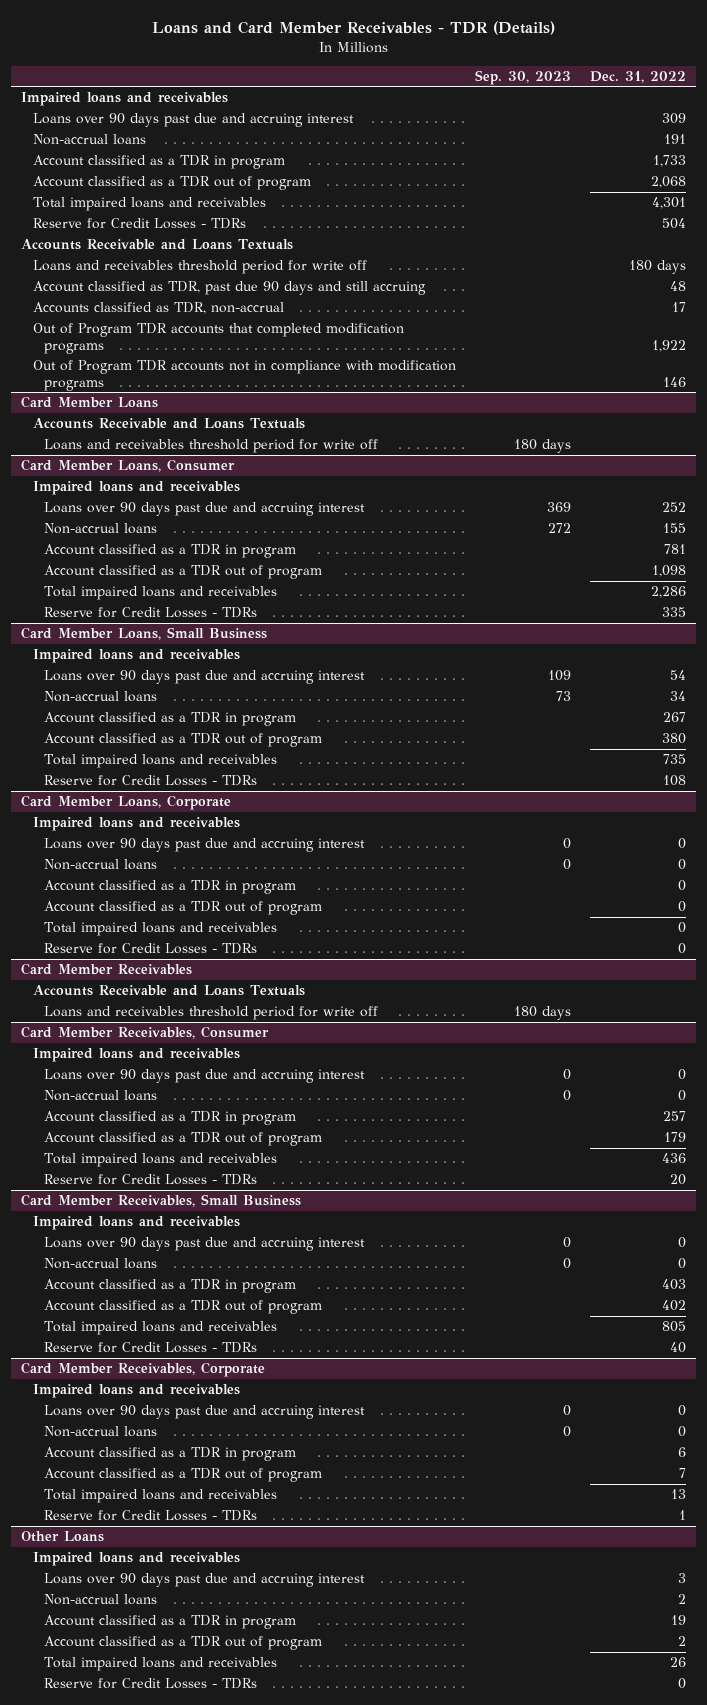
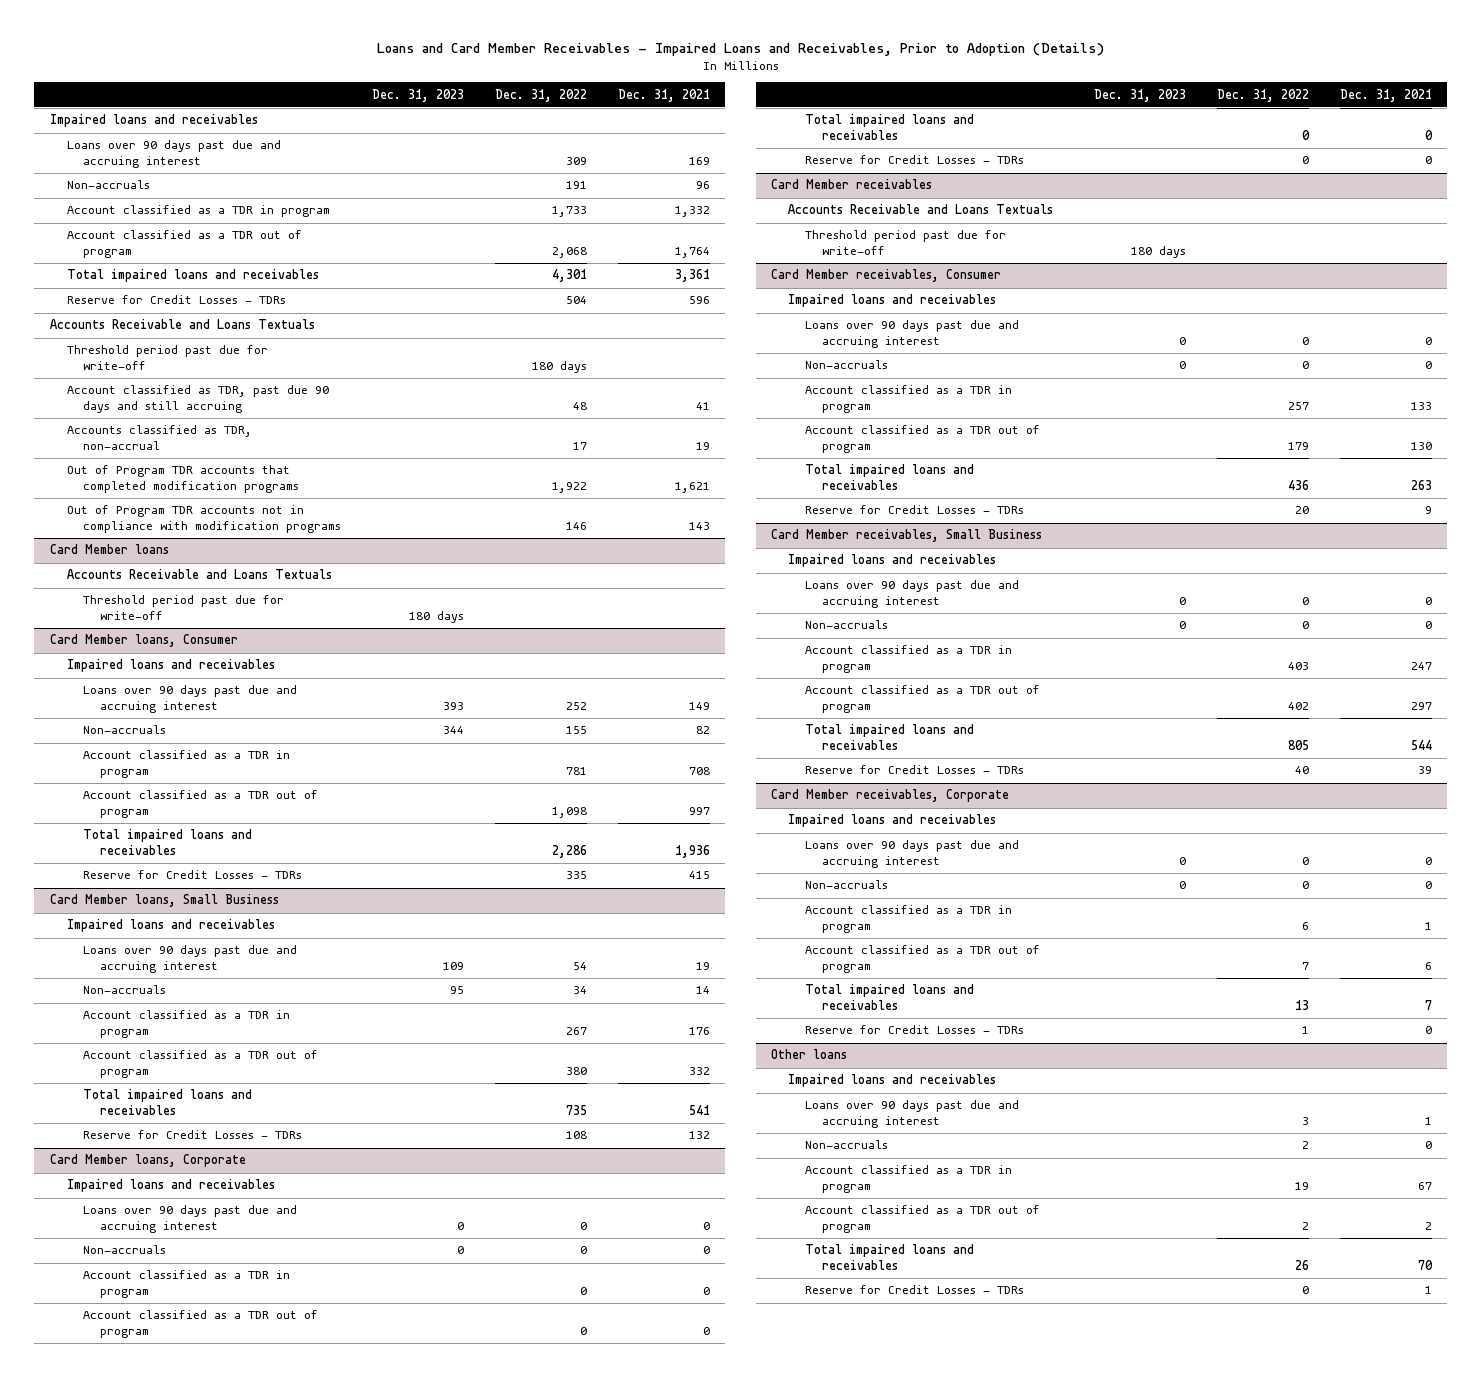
[151,20,555,35] Loans and Card Member Receivables - TDR (Details) -> [376,43,1104,57] Loans and Card Member Receivables - Impaired Loans and Receivables, Prior to Adoption (Details)
[474,69,571,85] Sep. 30, 2023 -> none
none -> [372,88,465,102] Dec. 31, 2023
none -> [618,88,711,102] Dec. 31, 2021
[32,134,146,146] Non-accrual loans -> [66,180,150,190] Non-accruals
[32,260,367,275] Loans and receivables threshold period for write off -> [66,345,268,370] Threshold period past due for write-off
[21,396,159,409] Card Member Loans -> [49,544,169,555] Card Member loans
[44,439,379,454] Loans and receivables threshold period for write off -> [83,595,285,620] Threshold period past due for write-off
[21,459,236,473] Card Member Loans, Consumer -> [49,634,238,648] Card Member loans, Consumer
[44,523,158,535] Non-accrual loans -> [83,725,167,735] Non-accruals
[21,627,268,641] Card Member Loans, Small Business -> [49,894,279,908] Card Member loans, Small Business
[44,691,158,703] Non-accrual loans -> [83,985,167,995] Non-accruals
[21,795,232,811] Card Member Loans, Corporate -> [49,1154,246,1168] Card Member loans, Corporate
[44,859,158,871] Non-accrual loans -> [83,1245,167,1255] Non-accruals
[21,963,193,976] Card Member Receivables -> [771,179,933,190] Card Member receivables
[44,1006,379,1021] Loans and receivables threshold period for write off -> [805,230,1007,255] Threshold period past due for write-off
[21,1026,270,1040] Card Member Receivables, Consumer -> [771,269,1002,283] Card Member receivables, Consumer
[44,1090,158,1102] Non-accrual loans -> [805,360,889,370] Non-accruals
[21,1194,302,1208] Card Member Receivables, Small Business -> [771,529,1043,543] Card Member receivables, Small Business
[44,1258,158,1270] Non-accrual loans -> [805,620,889,630] Non-accruals
[21,1362,266,1378] Card Member Receivables, Corporate -> [771,789,1010,803] Card Member receivables, Corporate
[44,1426,158,1438] Non-accrual loans -> [805,880,889,890] Non-accruals
[21,1531,105,1543] Other Loans -> [771,1049,848,1060] Other loans
[44,1594,158,1606] Non-accrual loans -> [805,1140,889,1150] Non-accruals

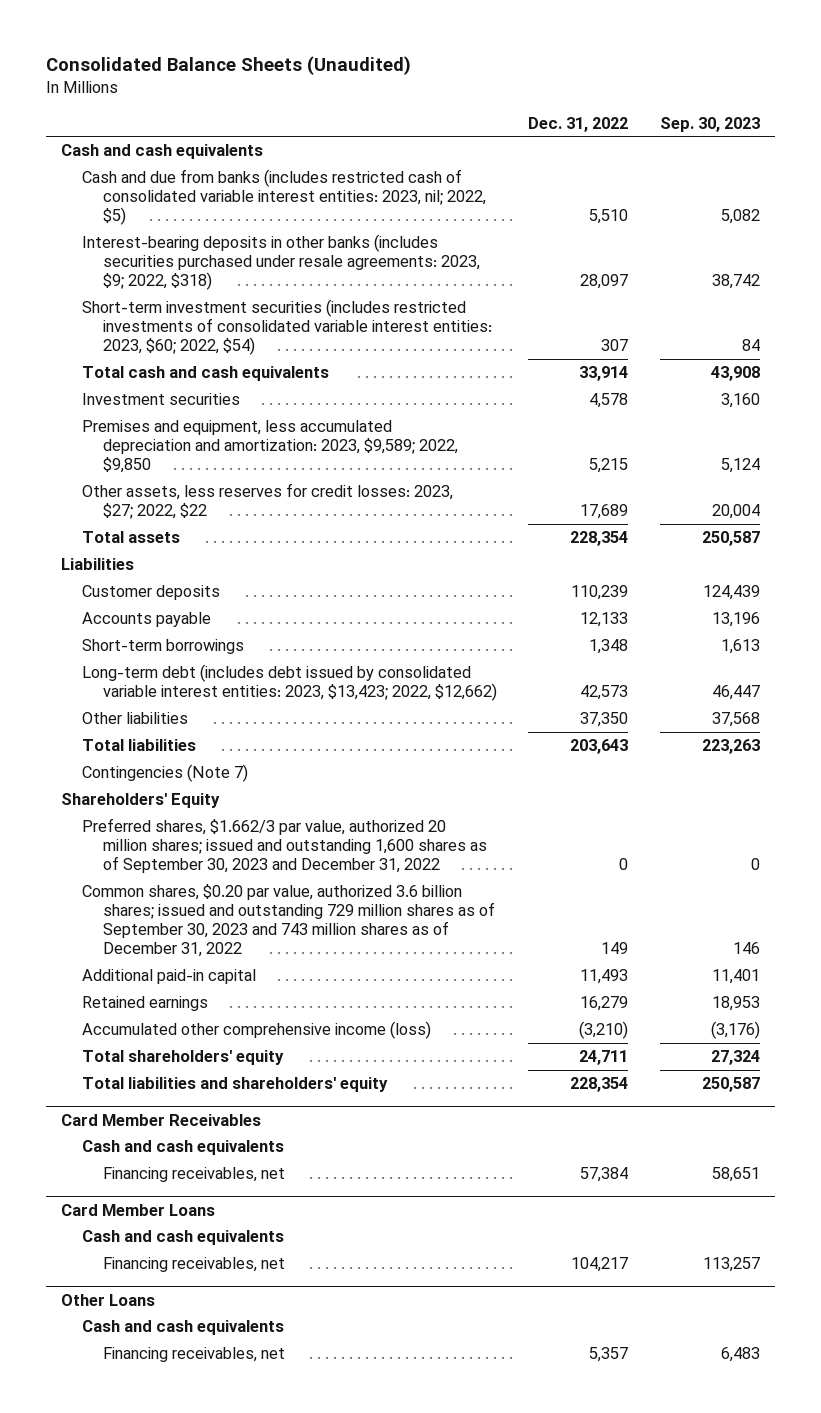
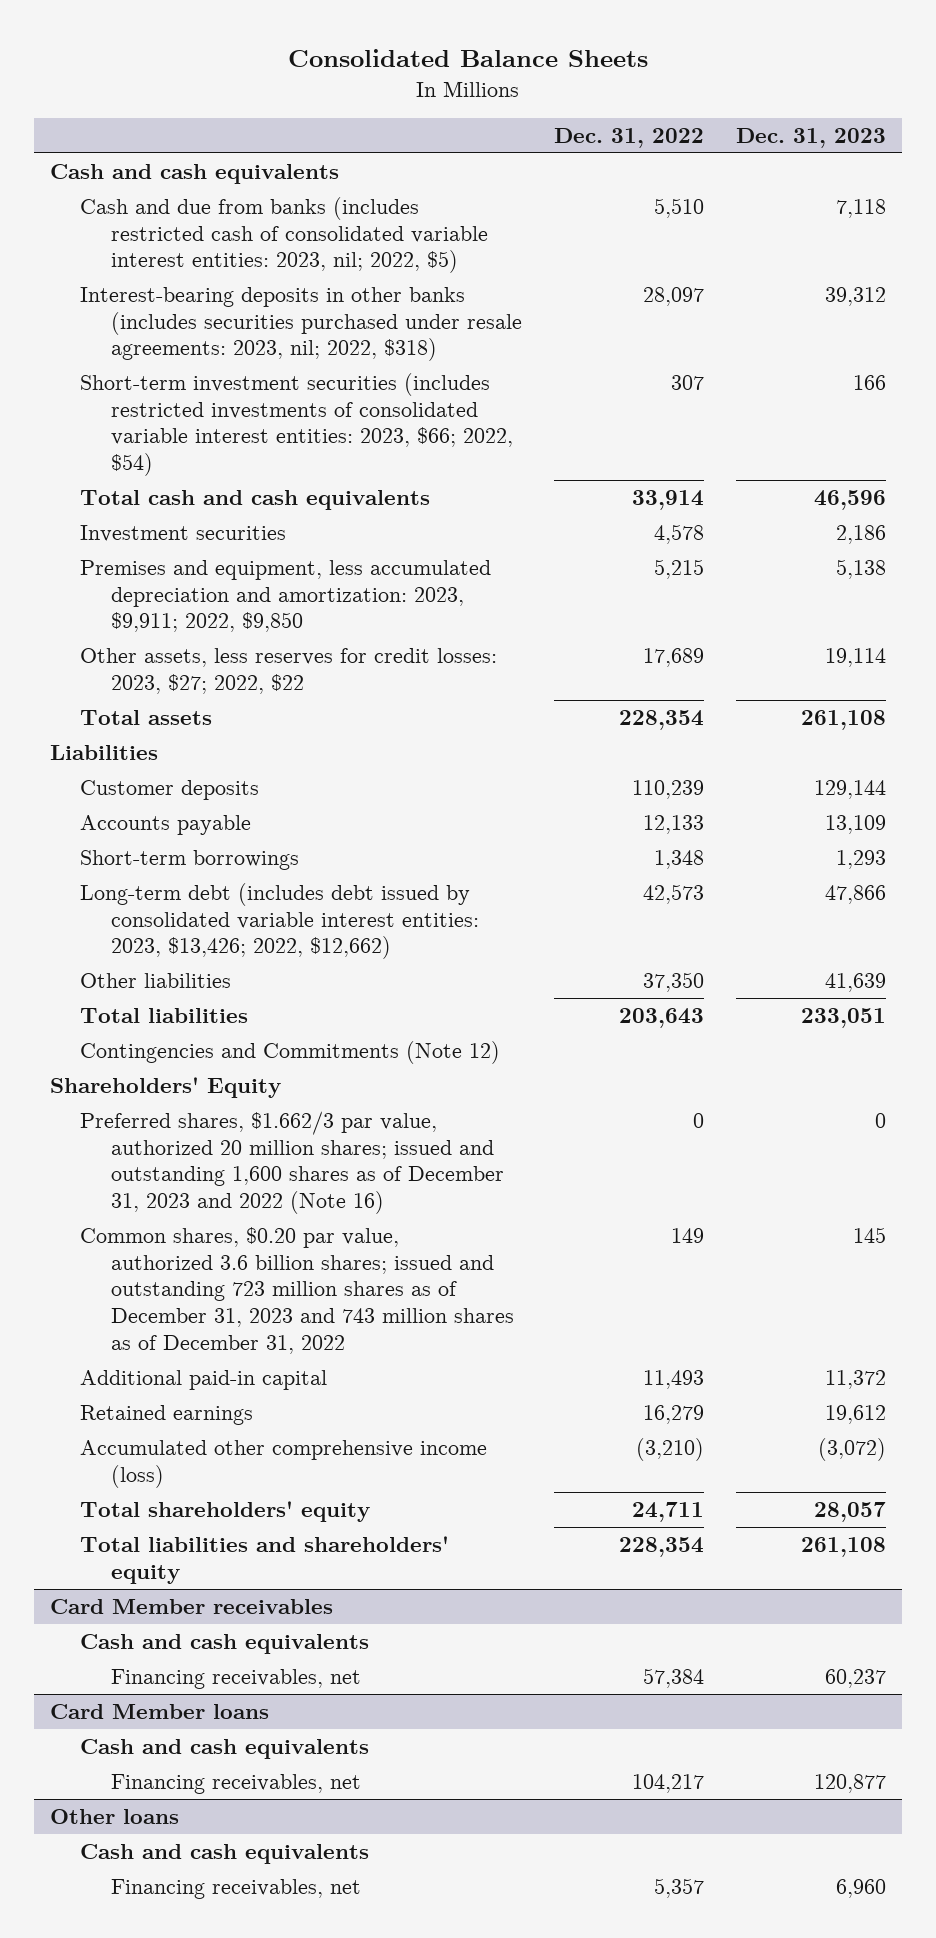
[45,56,411,76] Consolidated Balance Sheets (Unaudited) -> [288,49,649,68] Consolidated Balance Sheets
[659,116,760,132] Sep. 30, 2023 -> none
none -> [736,128,887,149] Dec. 31, 2023
[82,234,481,291] Interest-bearing deposits in other banks (includes securities purchased under resale agreements: 2023, $9; 2022, $318) -> [80,286,522,362] Interest-bearing deposits in other banks (includes securities purchased under resale agreements: 2023, nil; 2022, $318)
[82,299,493,356] Short-term investment securities (includes restricted investments of consolidated variable interest entities: 2023, $60; 2022, $54) -> [80,372,513,477] Short-term investment securities (includes restricted investments of consolidated variable interest entities: 2023, $66; 2022, $54)
[82,420,459,474] Premises and equipment, less accumulated depreciation and amortization: 2023, $9,589; 2022, $9,850 -> [80,559,492,633] Premises and equipment, less accumulated depreciation and amortization: 2023, $9,911; 2022, $9,850
[82,664,498,702] Long-term debt (includes debt issued by consolidated variable interest entities: 2023, $13,423; 2022, $12,662) -> [80,882,479,960] Long-term debt (includes debt issued by consolidated variable interest entities: 2023, $13,426; 2022, $12,662)
[82,764,249,783] Contingencies (Note 7) -> [80,1040,501,1064] Contingencies and Commitments (Note 12)
[82,818,488,874] Preferred shares, $1.662/3 par value, authorized 20 million shares; issued and outstanding 1,600 shares as of September 30, 2023 and December 31, 2022 -> [80,1110,504,1215] Preferred shares, $1.662/3 par value, authorized 20 million shares; issued and outstanding 1,600 shares as of December 31, 2023 and 2022 (Note 16)
[82,884,496,958] Common shares, $0.20 par value, authorized 3.6 billion shares; issued and outstanding 729 million shares as of September 30, 2023 and 743 million shares as of December 31, 2022 -> [80,1226,514,1355] Common shares, $0.20 par value, authorized 3.6 billion shares; issued and outstanding 723 million shares as of December 31, 2023 and 743 million shares as of December 31, 2022
[61,1113,262,1126] Card Member Receivables -> [50,1598,334,1614] Card Member receivables
[61,1203,216,1216] Card Member Loans -> [50,1703,270,1719] Card Member loans
[61,1293,156,1306] Other Loans -> [50,1808,180,1824] Other loans

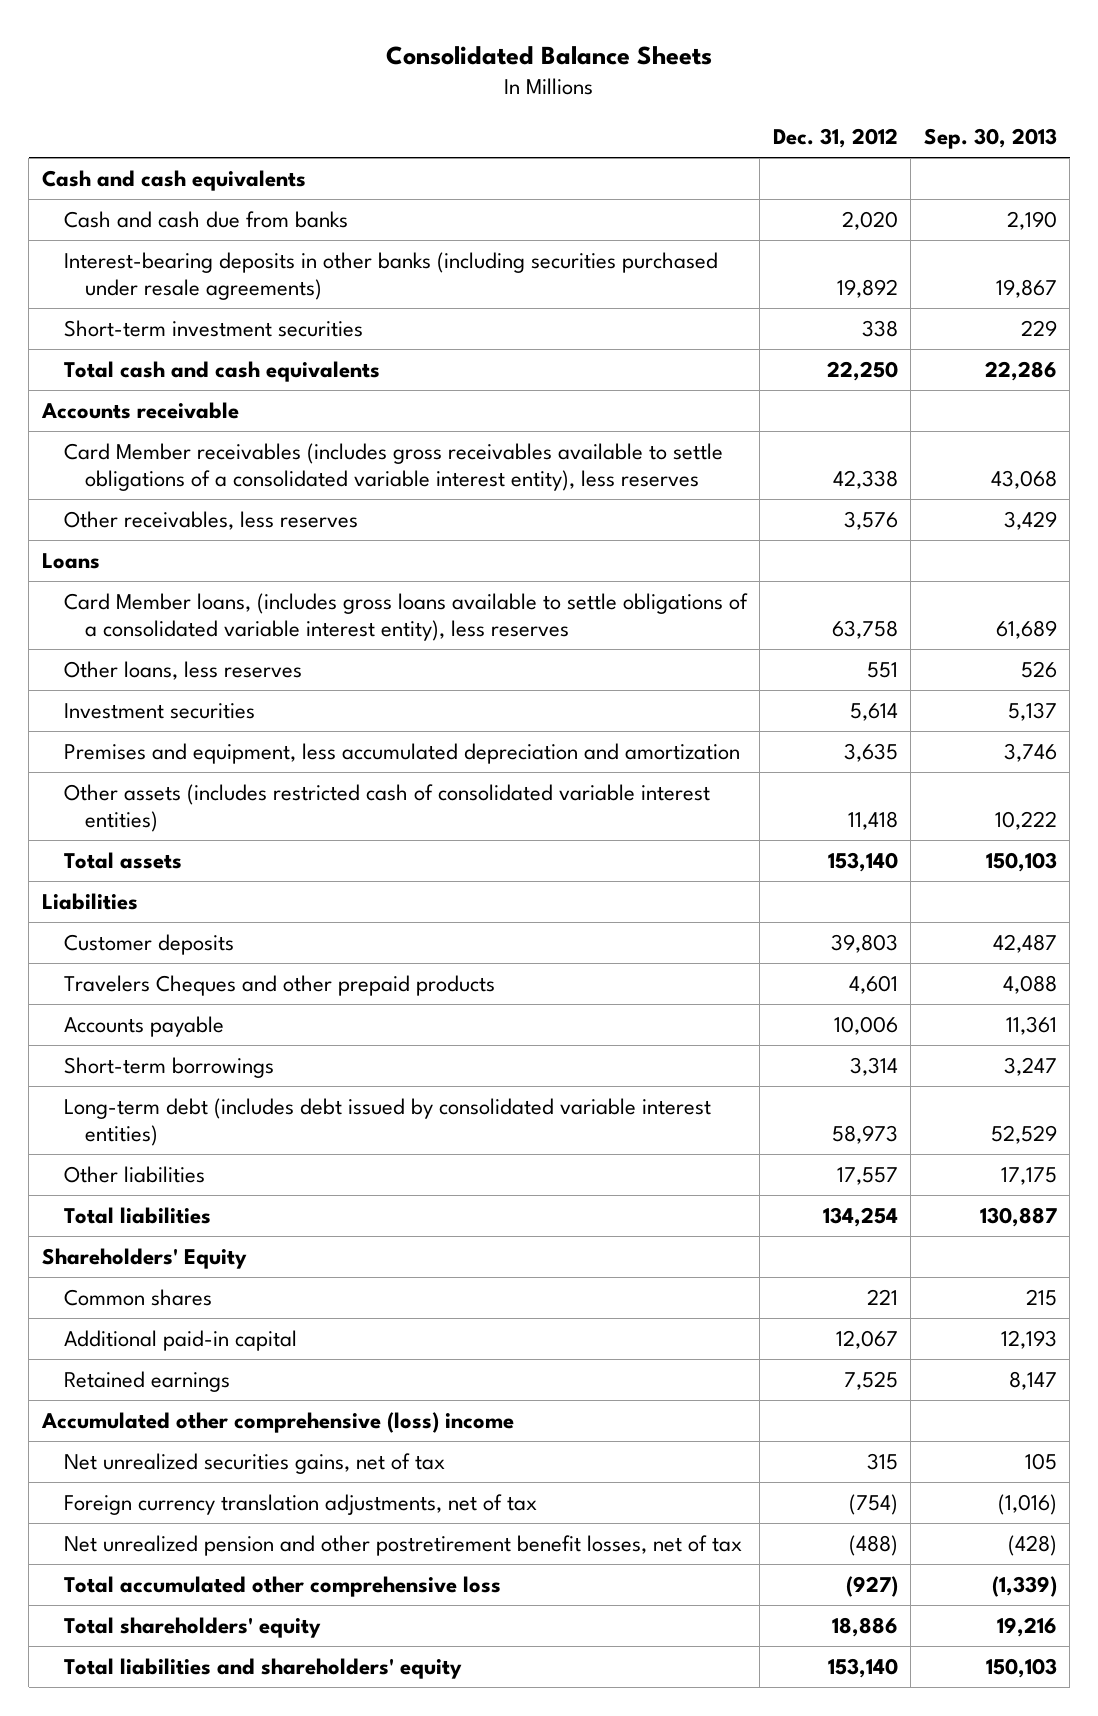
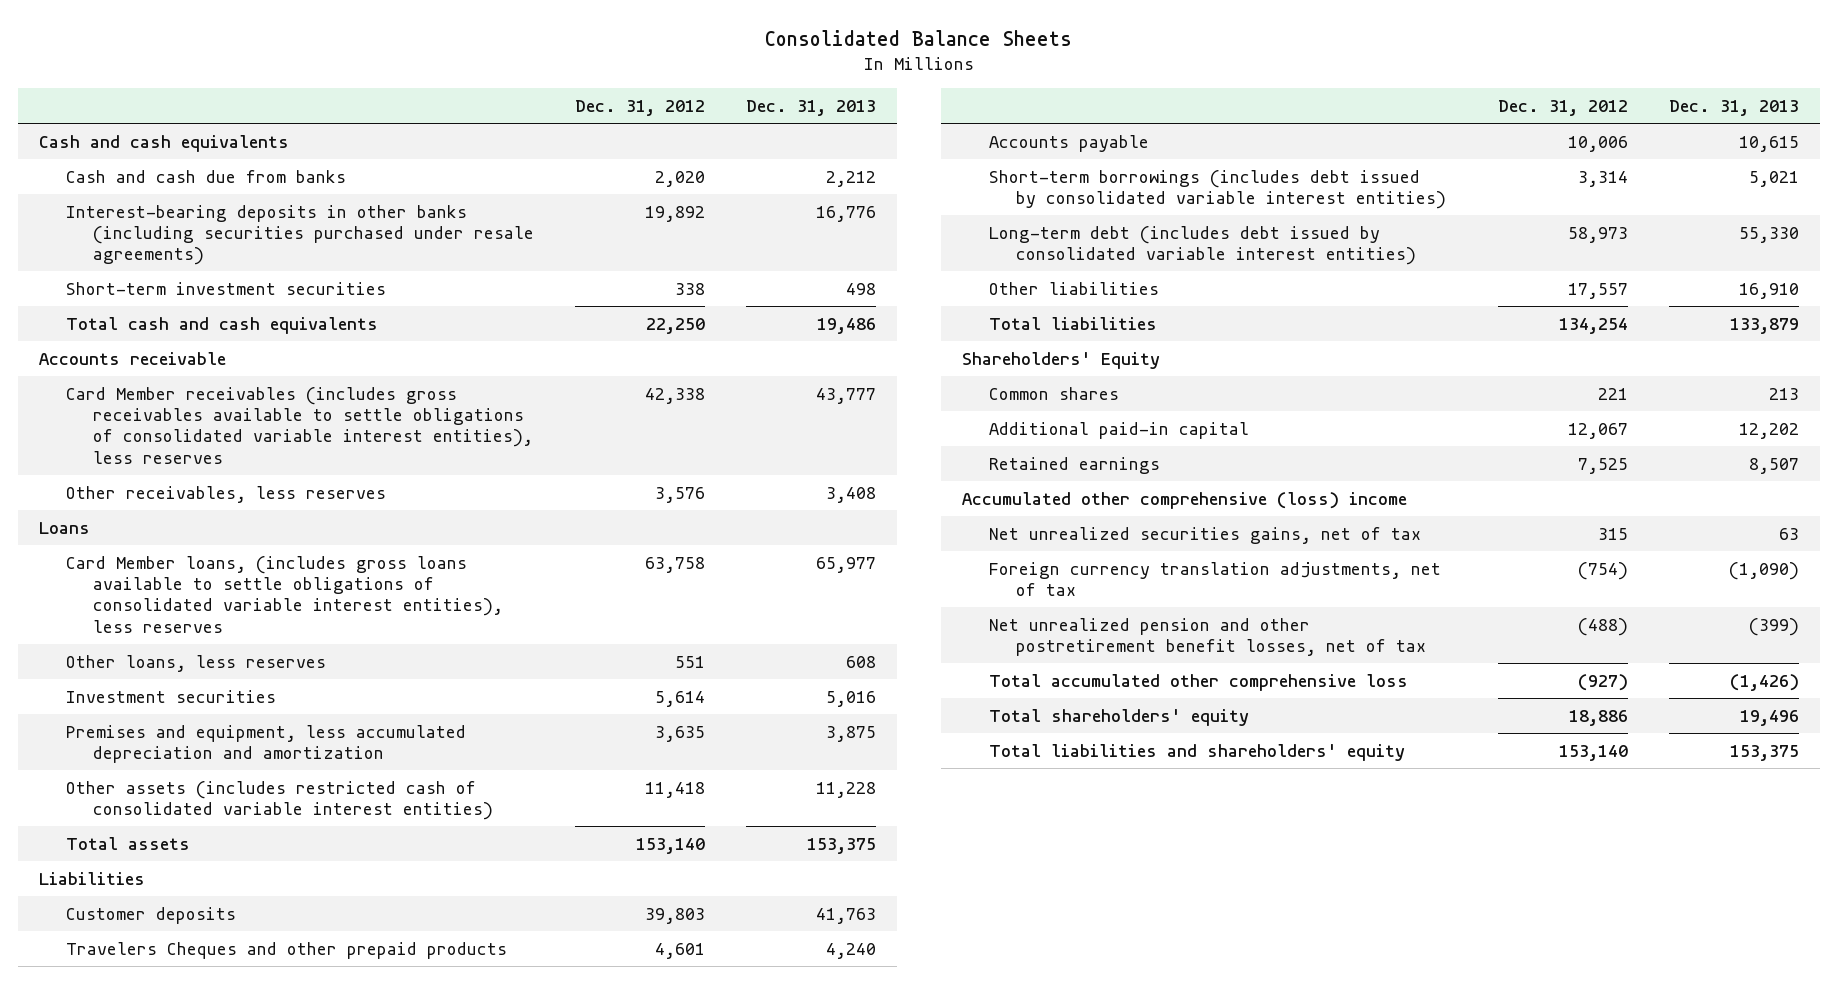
[923,128,1057,150] Sep. 30, 2013 -> none
none -> [746,99,877,116] Dec. 31, 2013
[63,443,723,491] Card Member receivables (includes gross receivables available to settle obligations of a consolidated variable interest entity), less reserves -> [65,386,533,464] Card Member receivables (includes gross receivables available to settle obligations of consolidated variable interest entities), less reserves
[63,593,748,641] Card Member loans, (includes gross loans available to settle obligations of a consolidated variable interest entity), less reserves -> [65,555,503,633] Card Member loans, (includes gross loans available to settle obligations of consolidated variable interest entities), less reserves
[63,1057,274,1079] Short-term borrowings -> [988,169,1447,209] Short-term borrowings (includes debt issued by consolidated variable interest entities)

